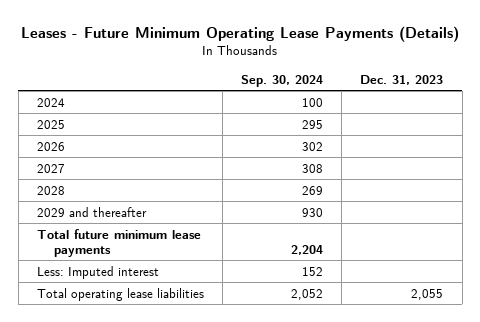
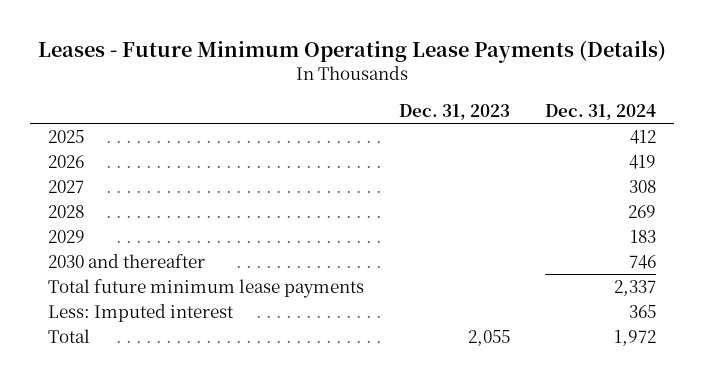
[241,74,324,87] Sep. 30, 2024 -> none
none -> [545,103,657,120] Dec. 31, 2024
[36,97,65,107] 2024 -> none
none -> [48,229,86,243] 2029
[36,206,147,217] 2029 and thereafter -> [48,253,206,268] 2030 and thereafter
[36,287,204,301] Total operating lease liabilities -> [48,328,91,343] Total

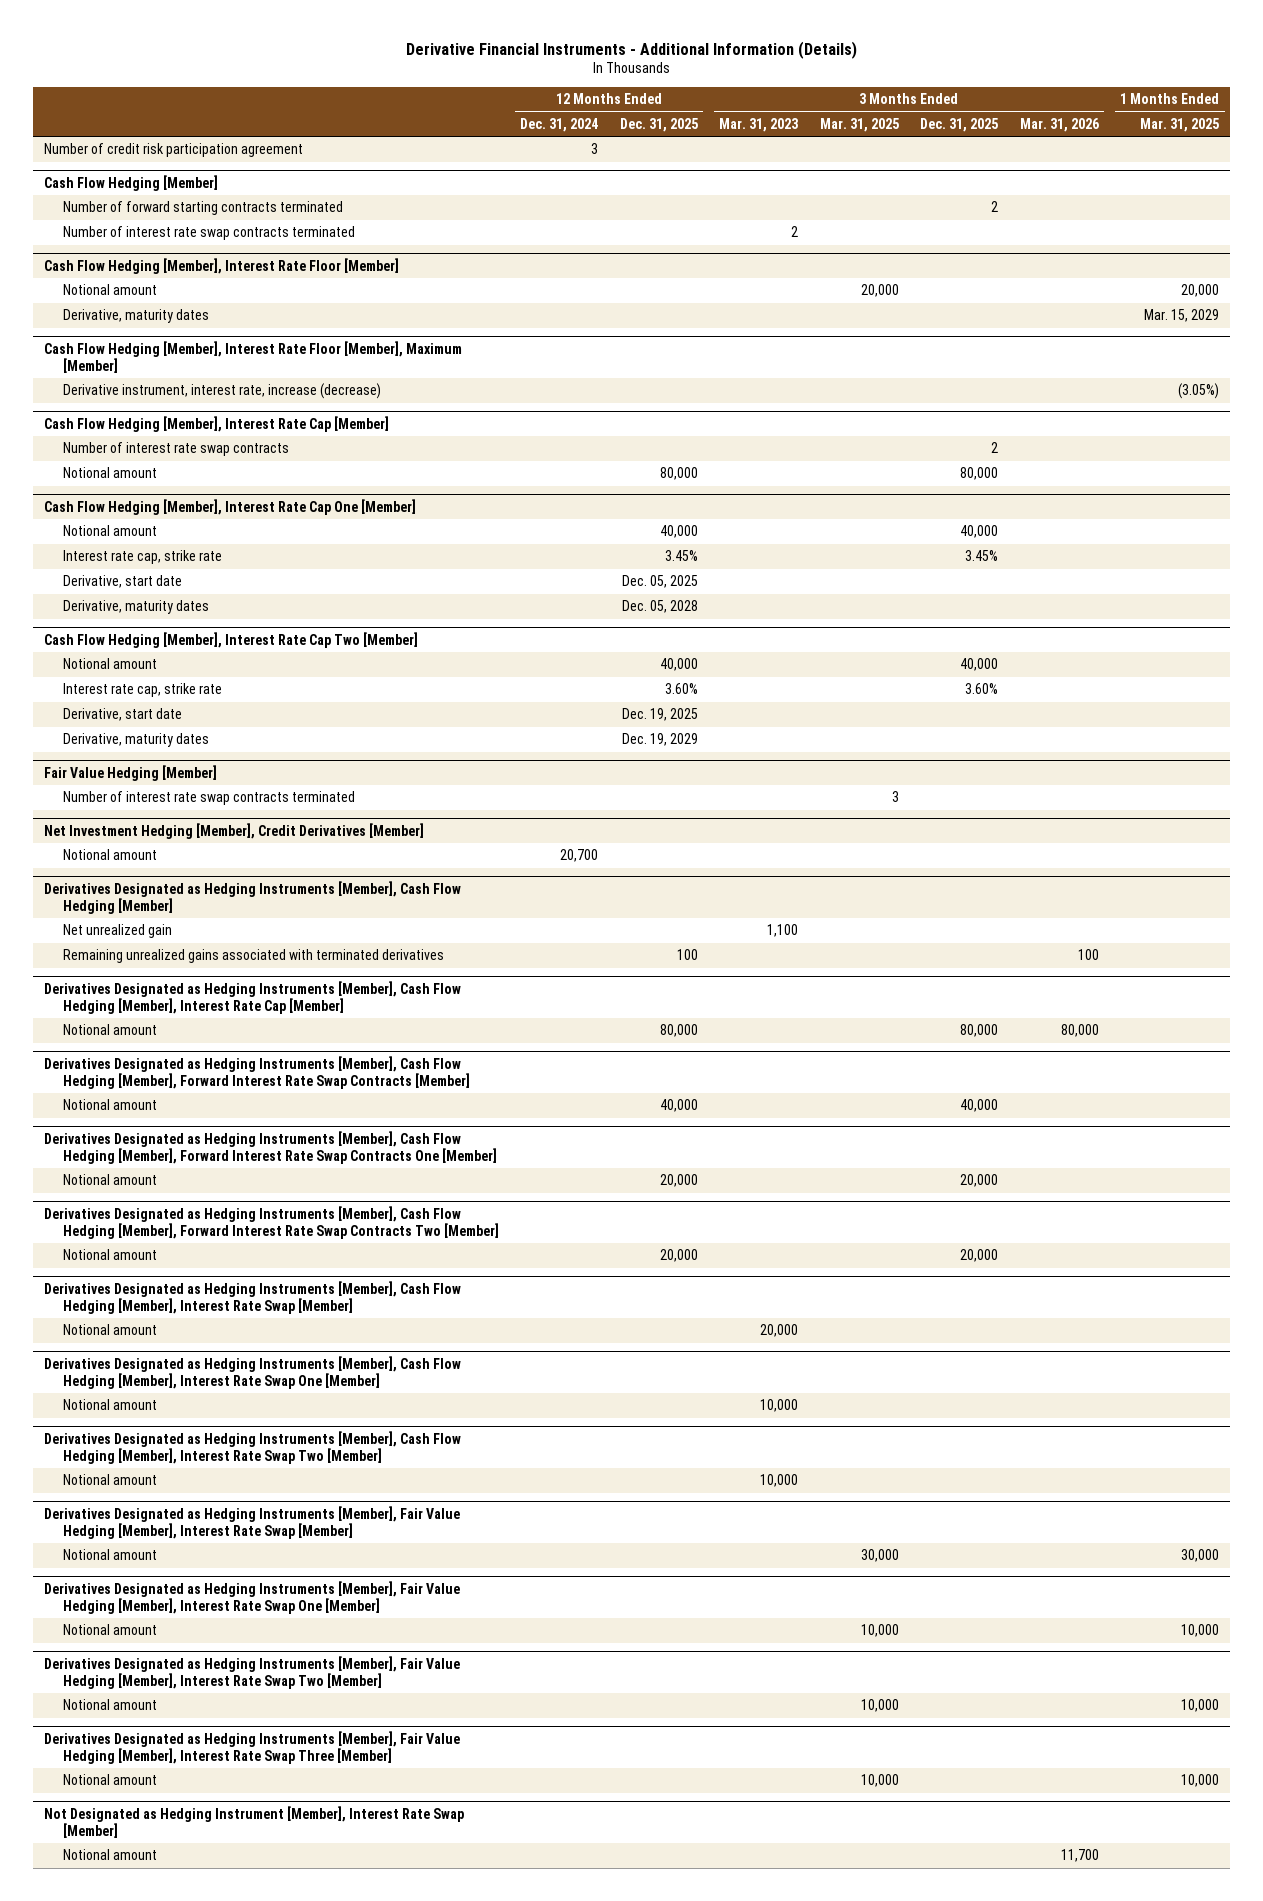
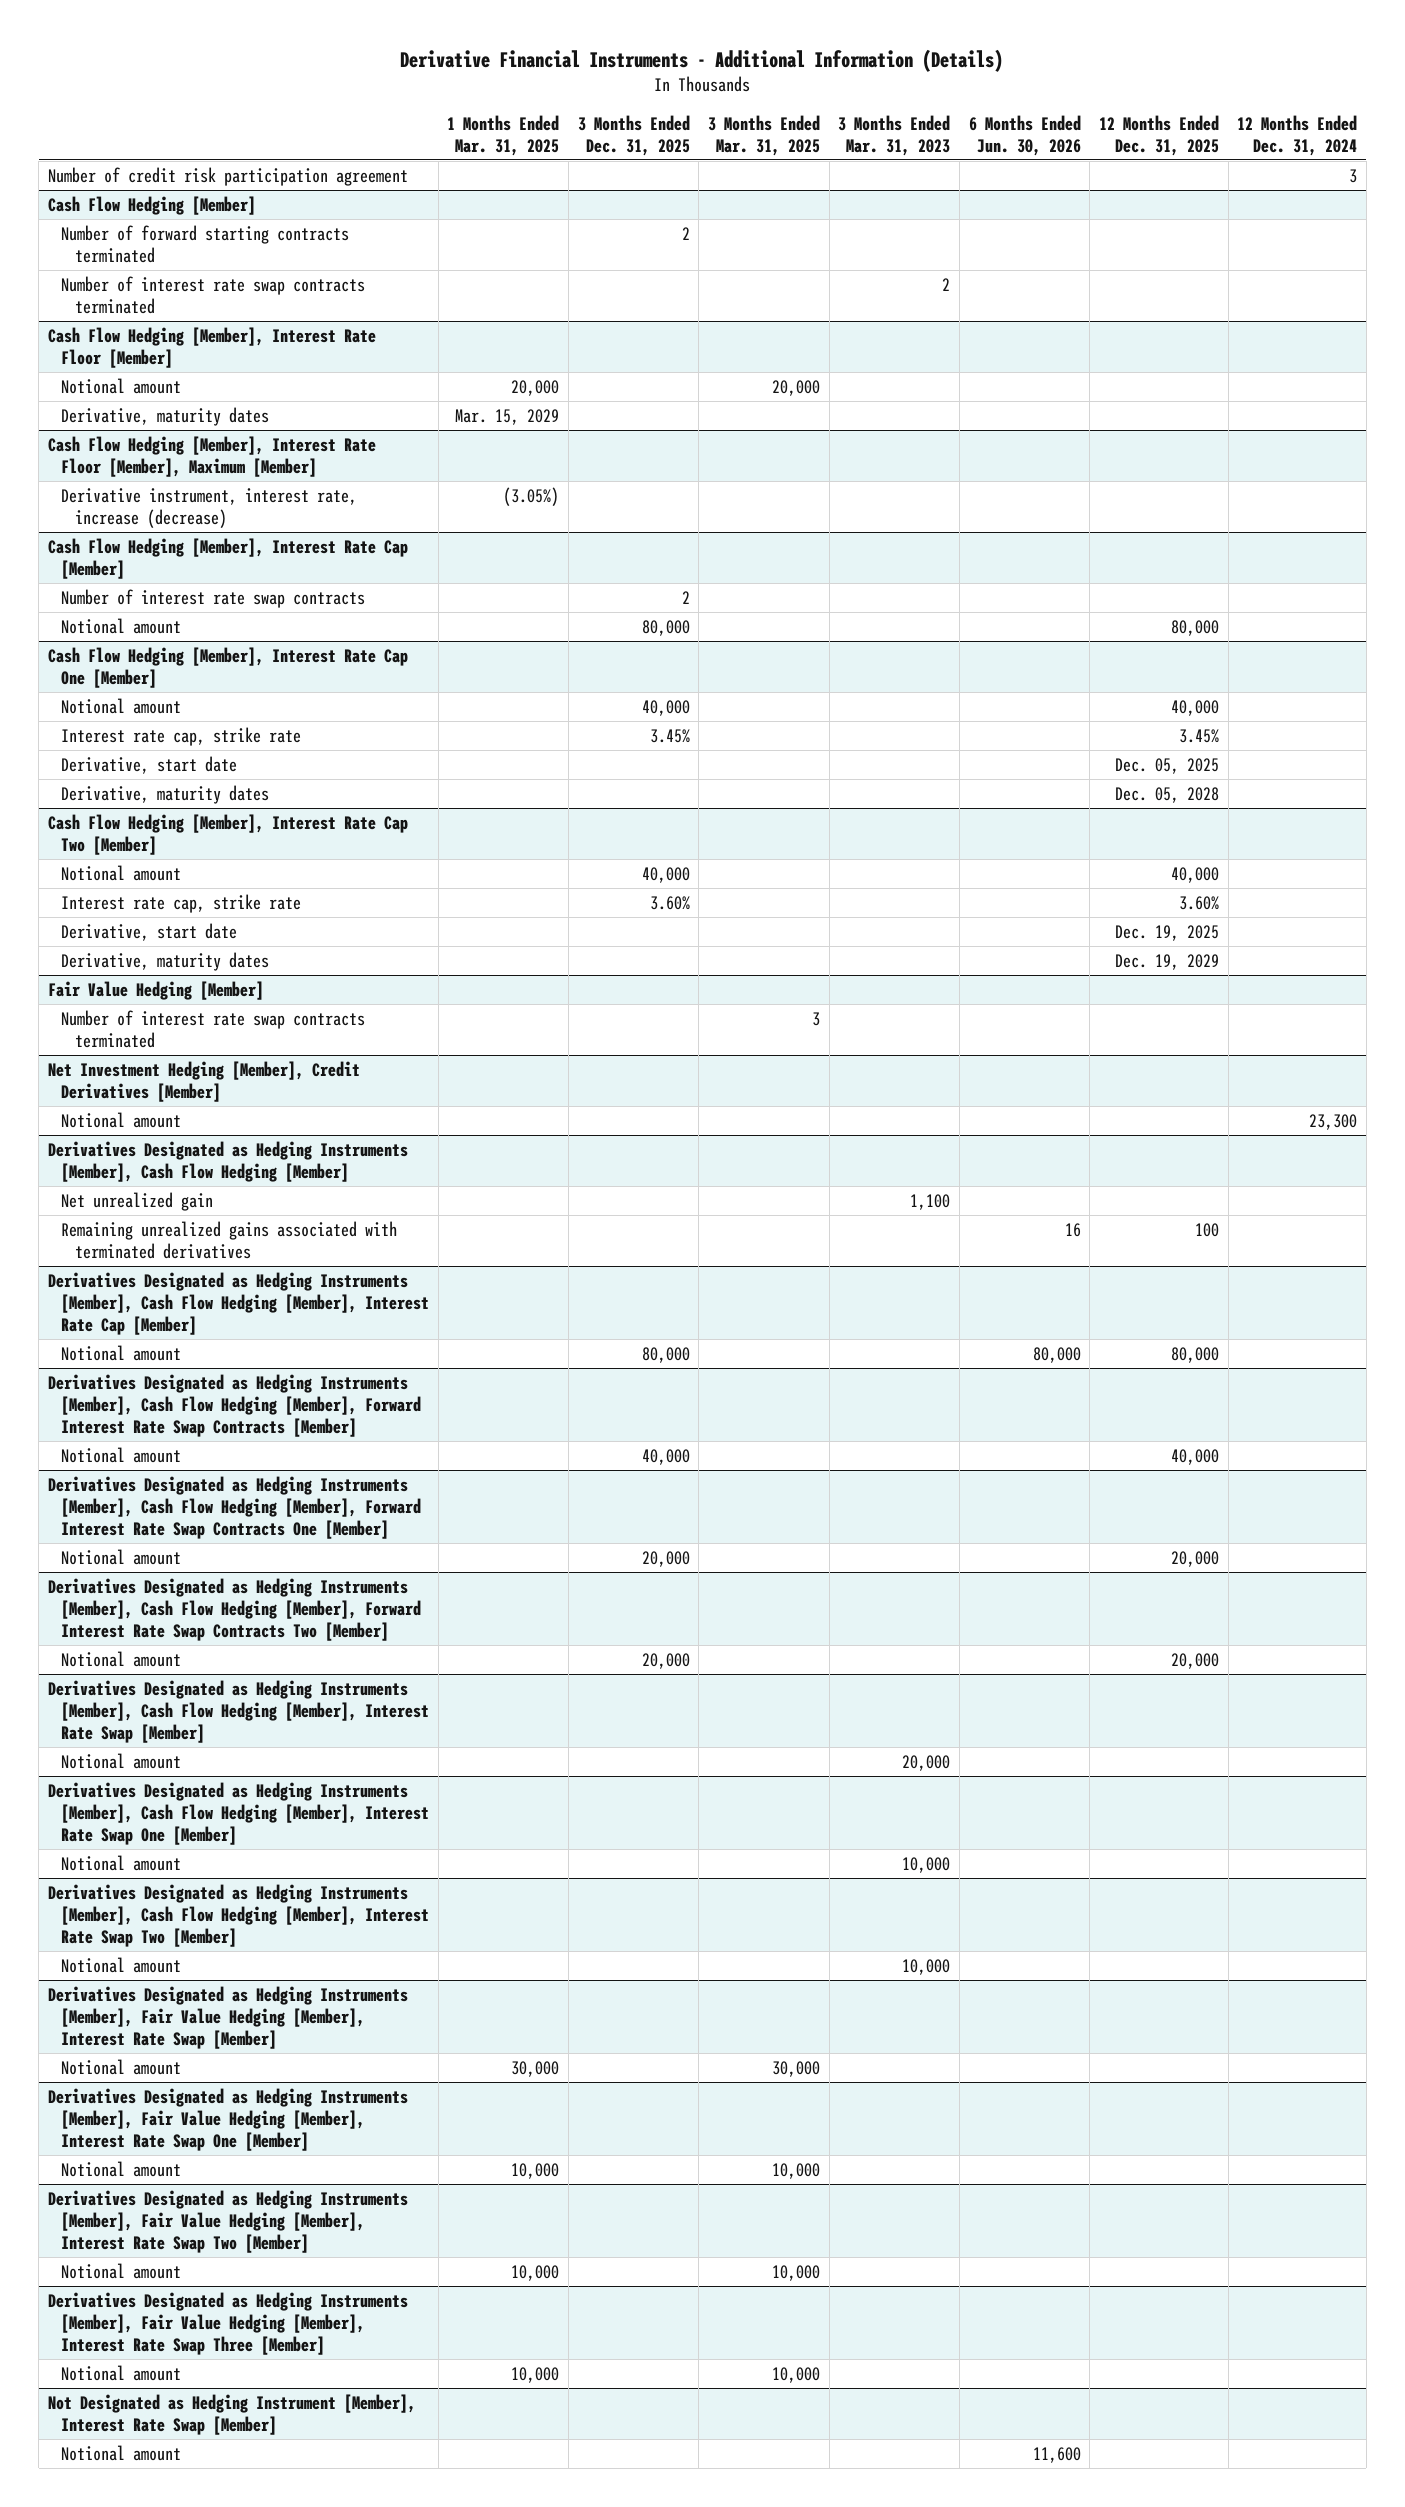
[1019,117,1099,132] Mar. 31, 2026 -> none
none -> [968,114,1081,156] 6 Months Ended Jun. 30, 2026
[560,849,599,863] 20,700 -> [1309,1113,1358,1130] 23,300

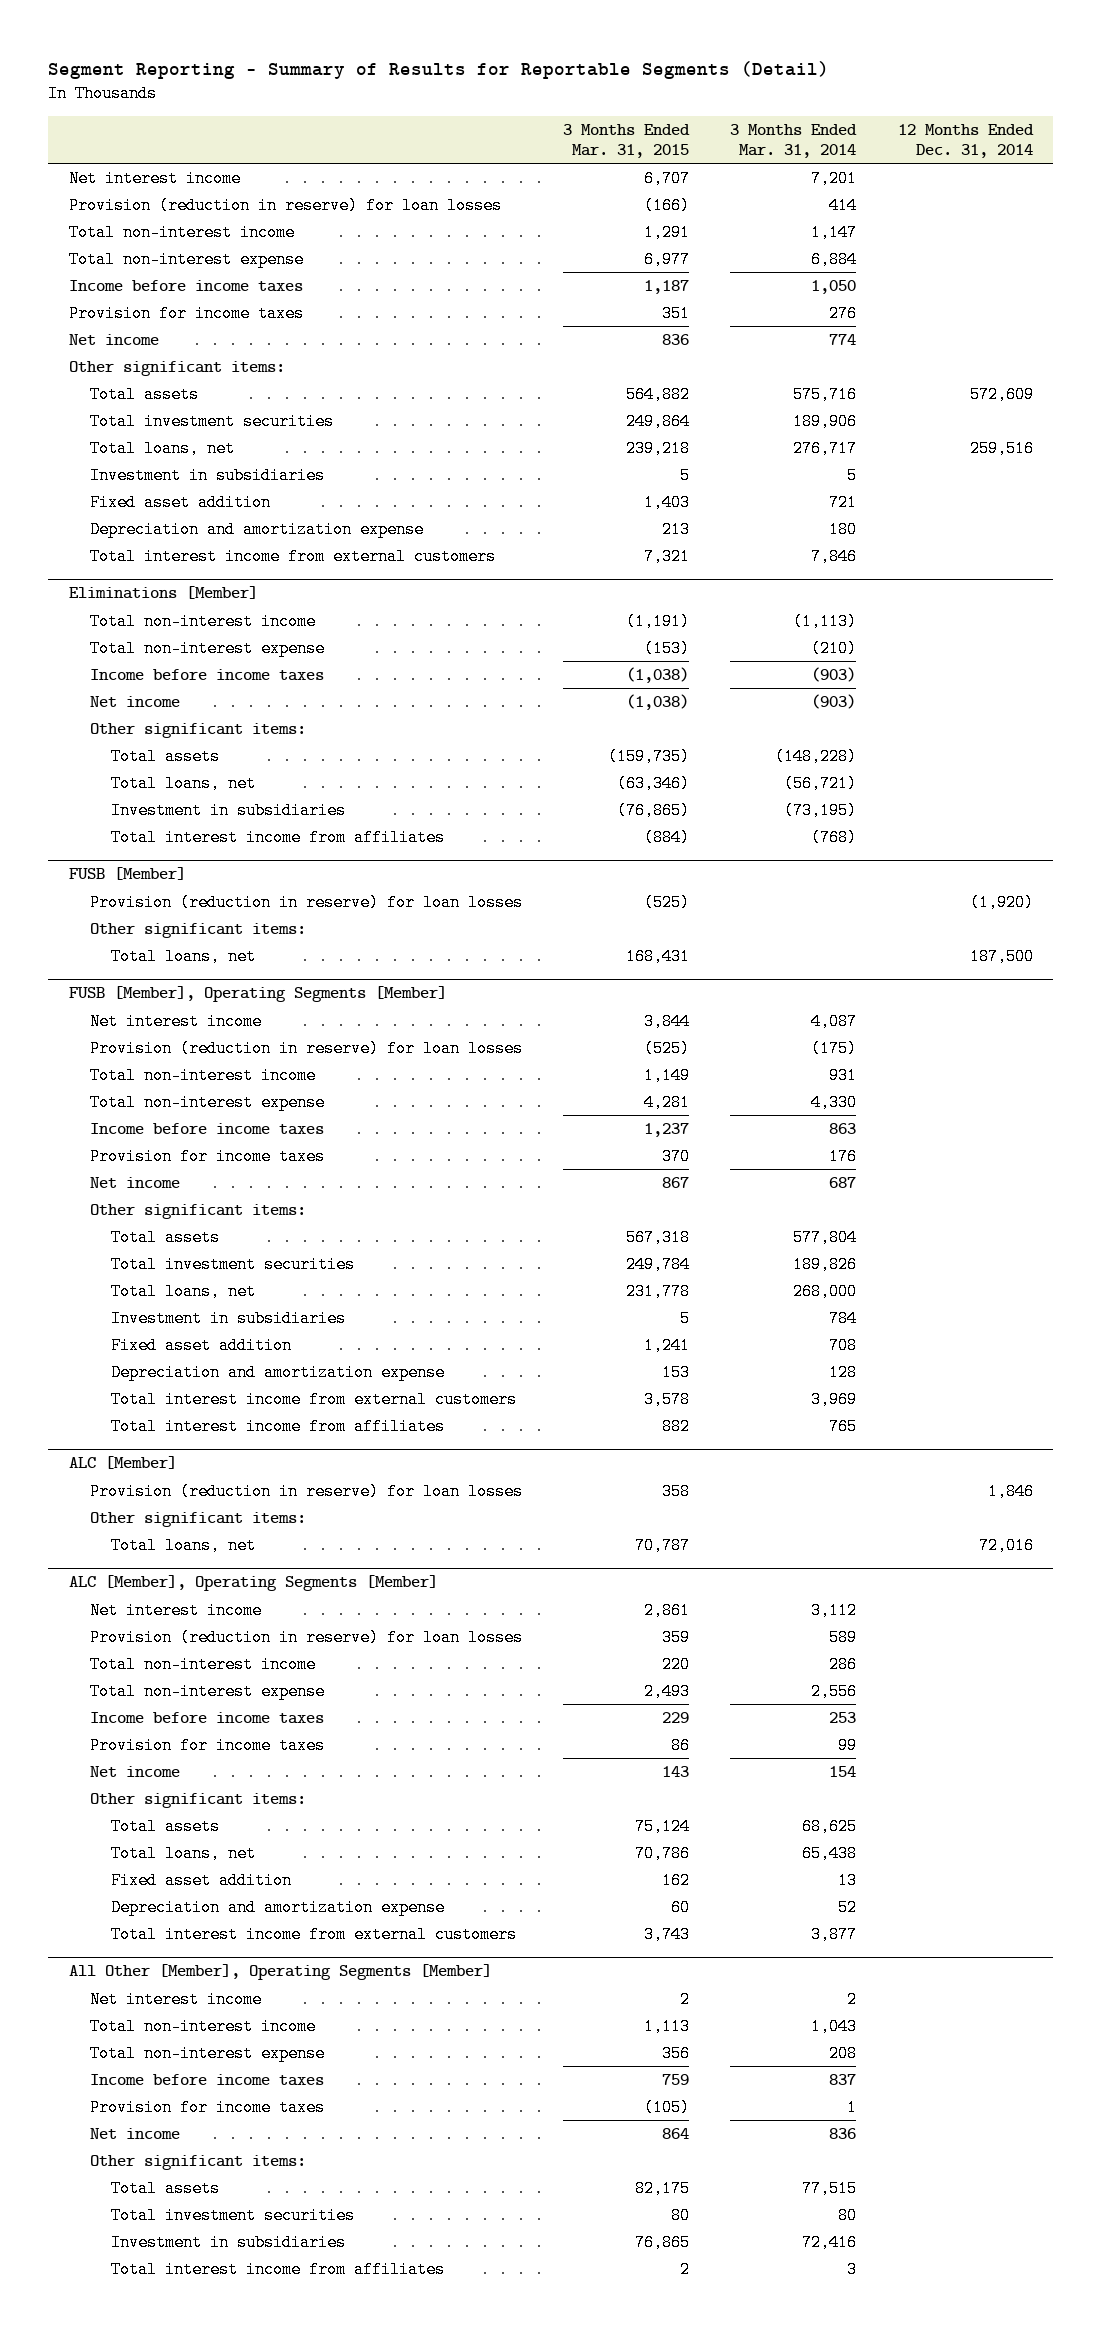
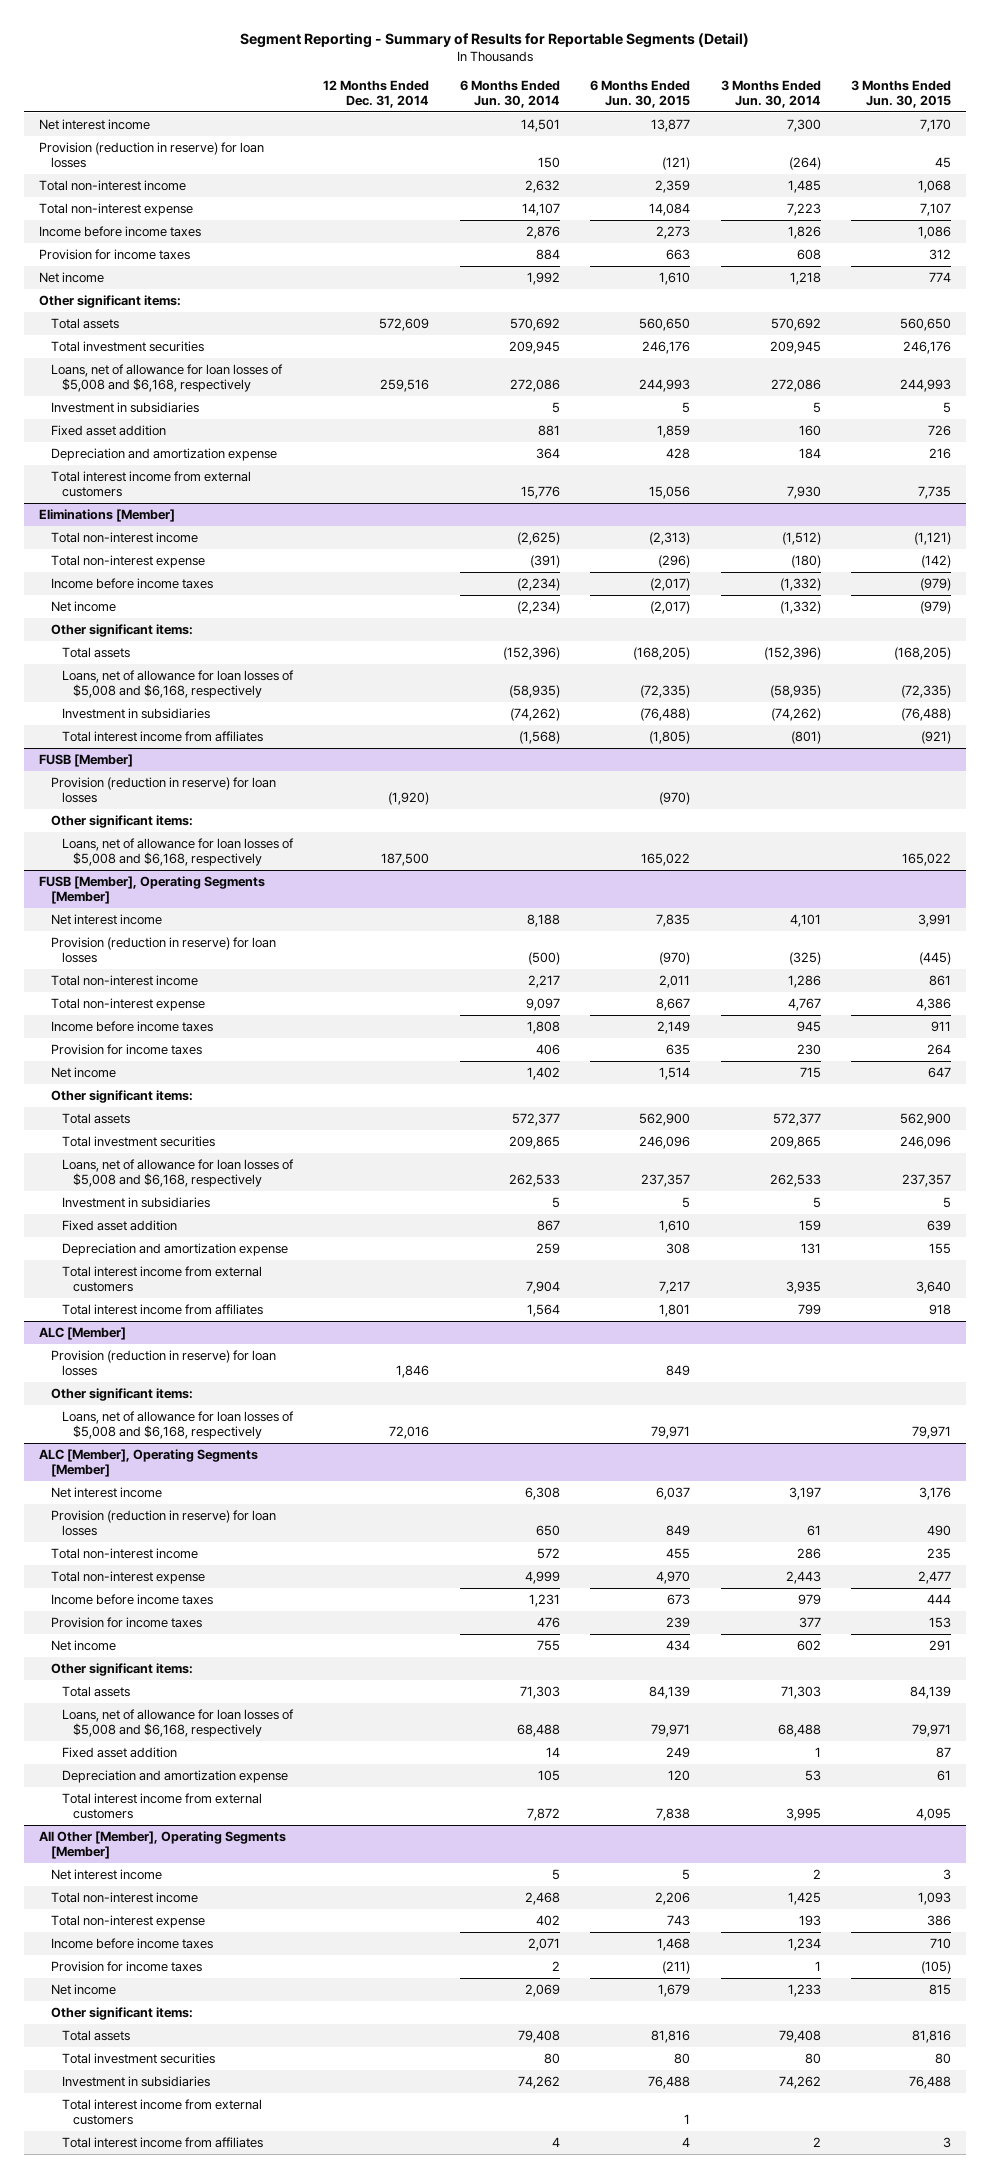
[563,123,691,158] 3 Months Ended Mar. 31, 2015 -> none
[730,123,858,158] 3 Months Ended Mar. 31, 2014 -> none
none -> [459,79,560,108] 6 Months Ended Jun. 30, 2014
none -> [590,79,691,108] 6 Months Ended Jun. 30, 2015
none -> [720,79,821,108] 3 Months Ended Jun. 30, 2014
none -> [851,79,952,108] 3 Months Ended Jun. 30, 2015
[89,439,235,457] Total loans, net -> [50,363,283,392] Loans, net of allowance for loan losses of $5,008 and $6,168, respectively
[111,774,257,792] Total loans, net -> [62,669,295,698] Loans, net of allowance for loan losses of $5,008 and $6,168, respectively
[111,947,257,965] Total loans, net -> [62,837,295,866] Loans, net of allowance for loan losses of $5,008 and $6,168, respectively
[111,1282,257,1300] Total loans, net -> [62,1158,295,1187] Loans, net of allowance for loan losses of $5,008 and $6,168, respectively
[111,1536,257,1554] Total loans, net -> [62,1410,295,1439] Loans, net of allowance for loan losses of $5,008 and $6,168, respectively
[111,1844,257,1862] Total loans, net -> [62,1708,295,1737] Loans, net of allowance for loan losses of $5,008 and $6,168, respectively
none -> [62,2098,263,2125] Total interest income from external customers

